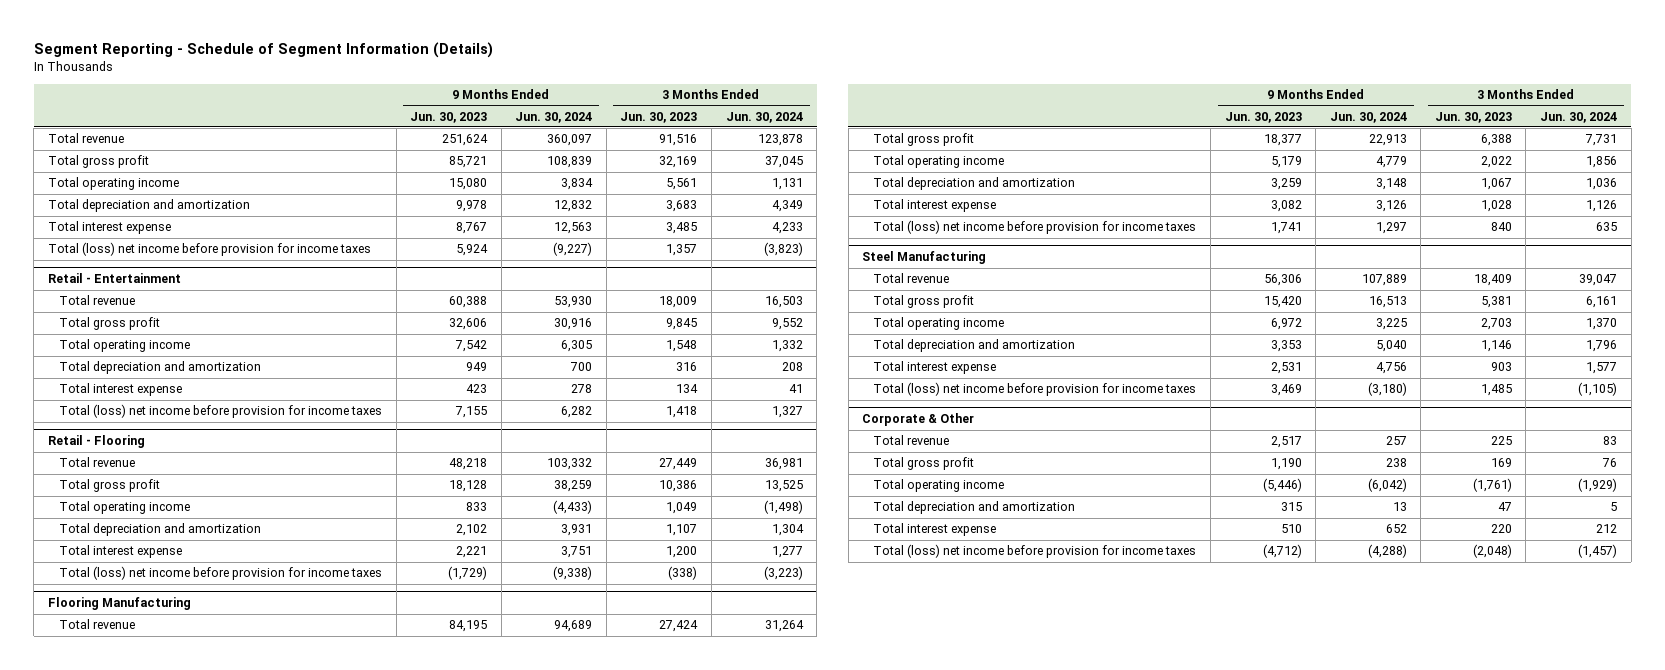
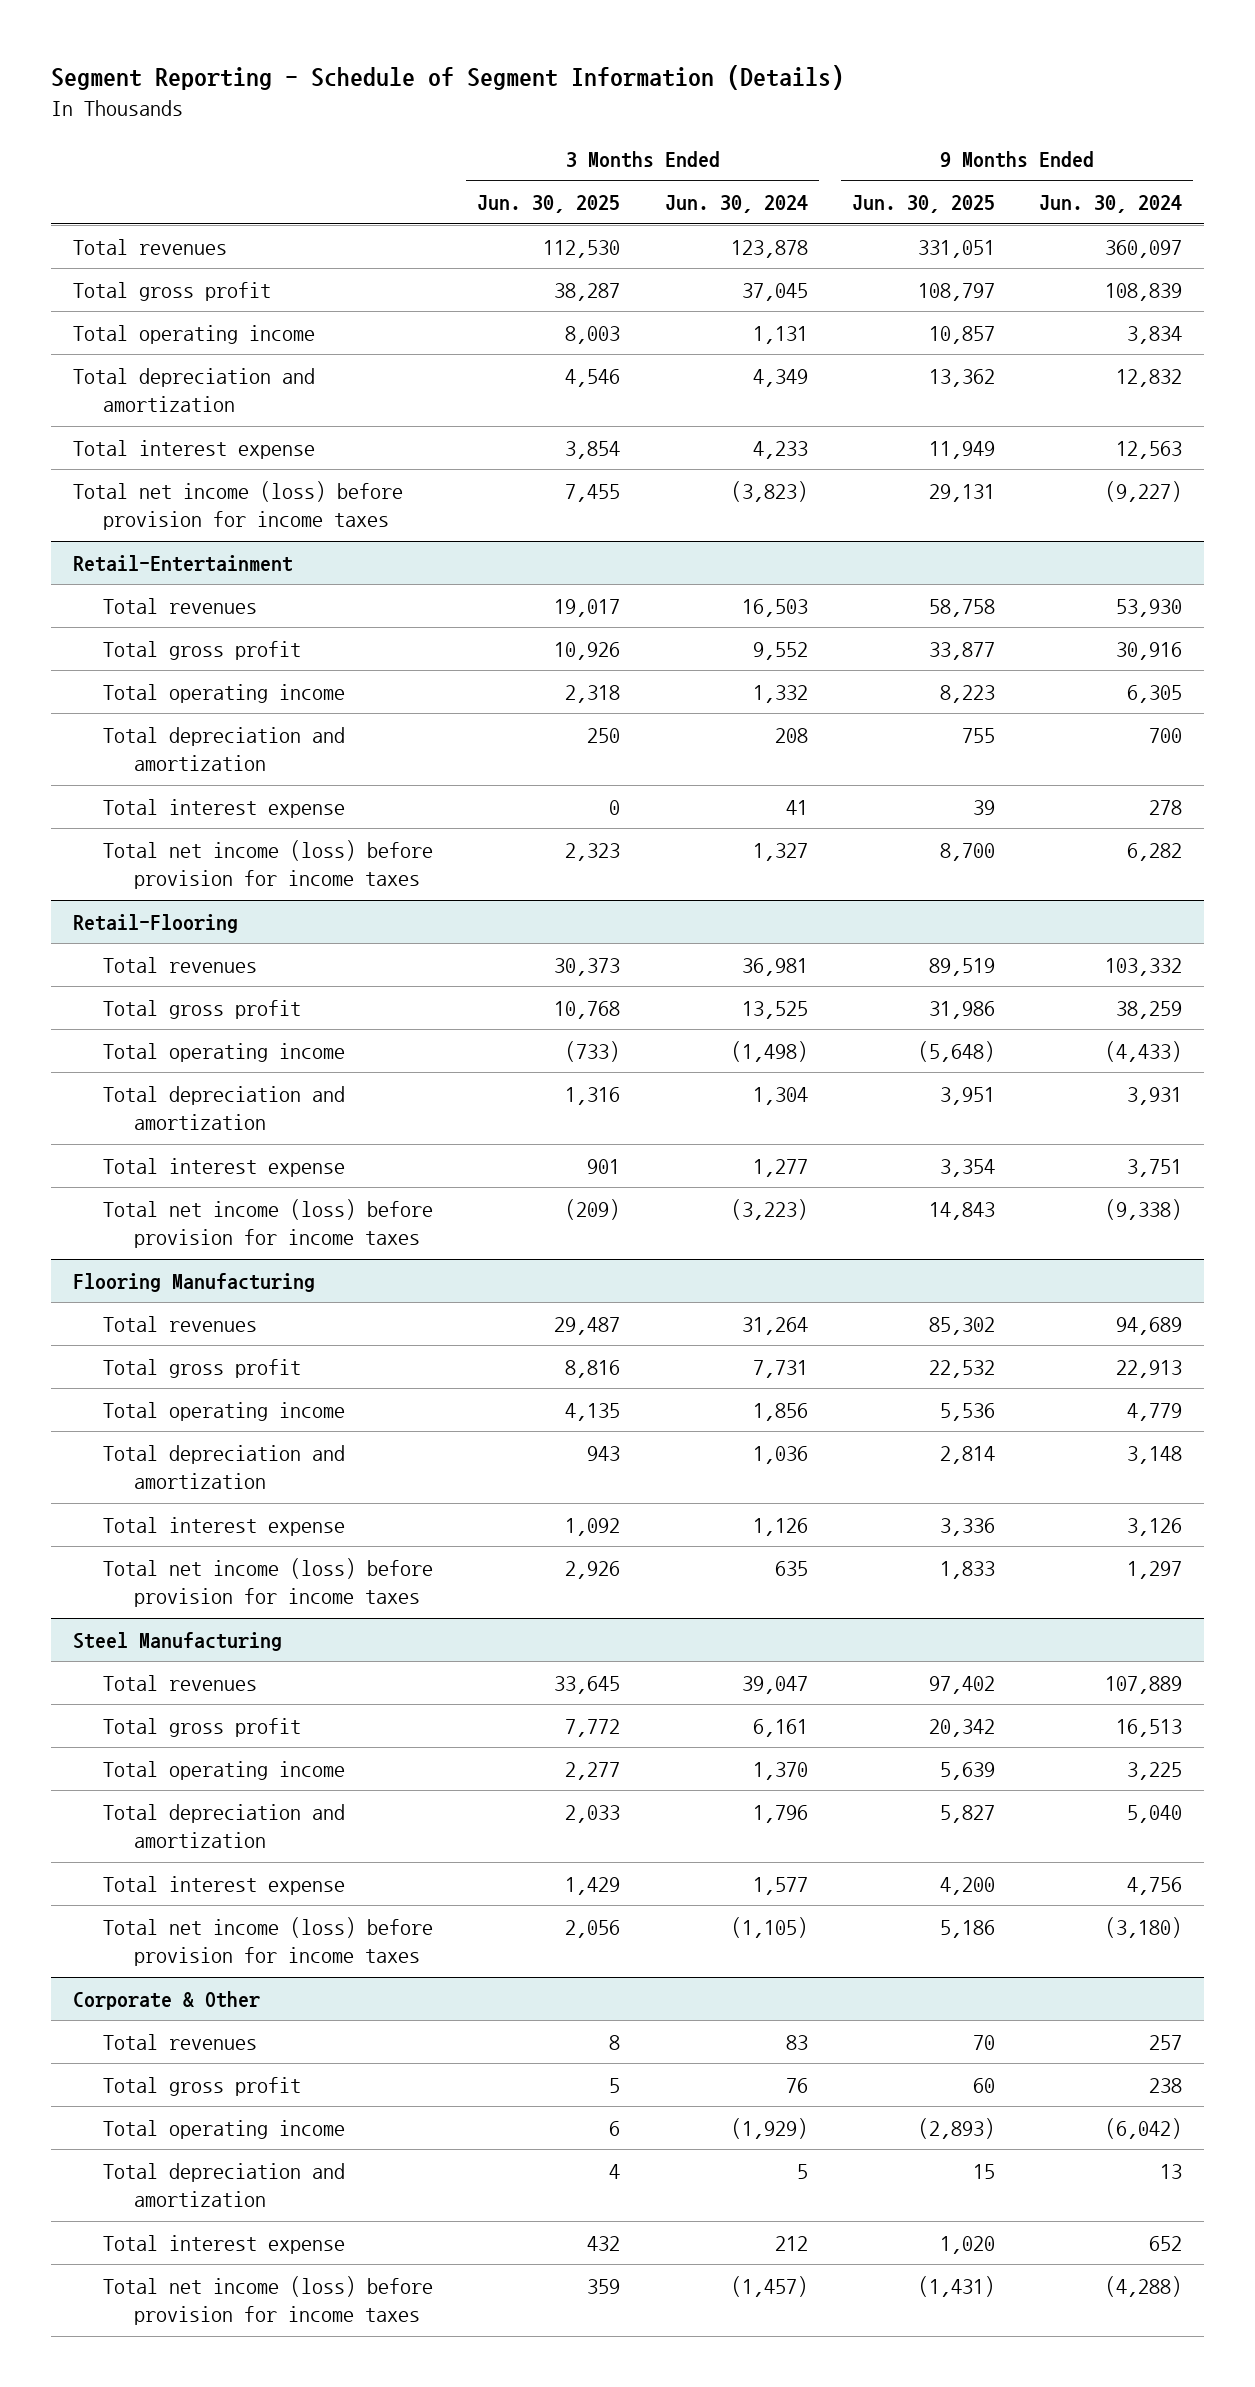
[410,111,488,123] Jun. 30, 2023 -> none
[620,111,698,123] Jun. 30, 2023 -> none
none -> [477,195,621,214] Jun. 30, 2025
none -> [851,195,995,214] Jun. 30, 2025
[48,133,125,144] Total revenue -> [73,238,228,255] Total revenues
[48,242,372,257] Total (loss) net income before provision for income taxes -> [73,480,404,530] Total net income (loss) before provision for income taxes
[48,273,182,284] Retail - Entertainment -> [73,554,294,572] Retail-Entertainment
[59,295,136,306] Total revenue -> [103,597,258,614] Total revenues
[59,404,383,419] Total (loss) net income before provision for income taxes -> [103,839,434,889] Total net income (loss) before provision for income taxes
[48,435,146,449] Retail - Flooring -> [73,913,239,933] Retail-Flooring
[59,457,136,468] Total revenue -> [103,956,258,973] Total revenues
[59,566,383,581] Total (loss) net income before provision for income taxes -> [103,1198,434,1248] Total net income (loss) before provision for income taxes
[59,619,136,630] Total revenue -> [103,1315,258,1332] Total revenues
[873,220,1197,235] Total (loss) net income before provision for income taxes -> [103,1557,434,1607] Total net income (loss) before provision for income taxes
[873,273,950,284] Total revenue -> [103,1674,258,1691] Total revenues
[873,382,1197,397] Total (loss) net income before provision for income taxes -> [103,1916,434,1966] Total net income (loss) before provision for income taxes
[873,435,950,446] Total revenue -> [103,2033,258,2050] Total revenues
[873,544,1197,559] Total (loss) net income before provision for income taxes -> [103,2275,434,2325] Total net income (loss) before provision for income taxes

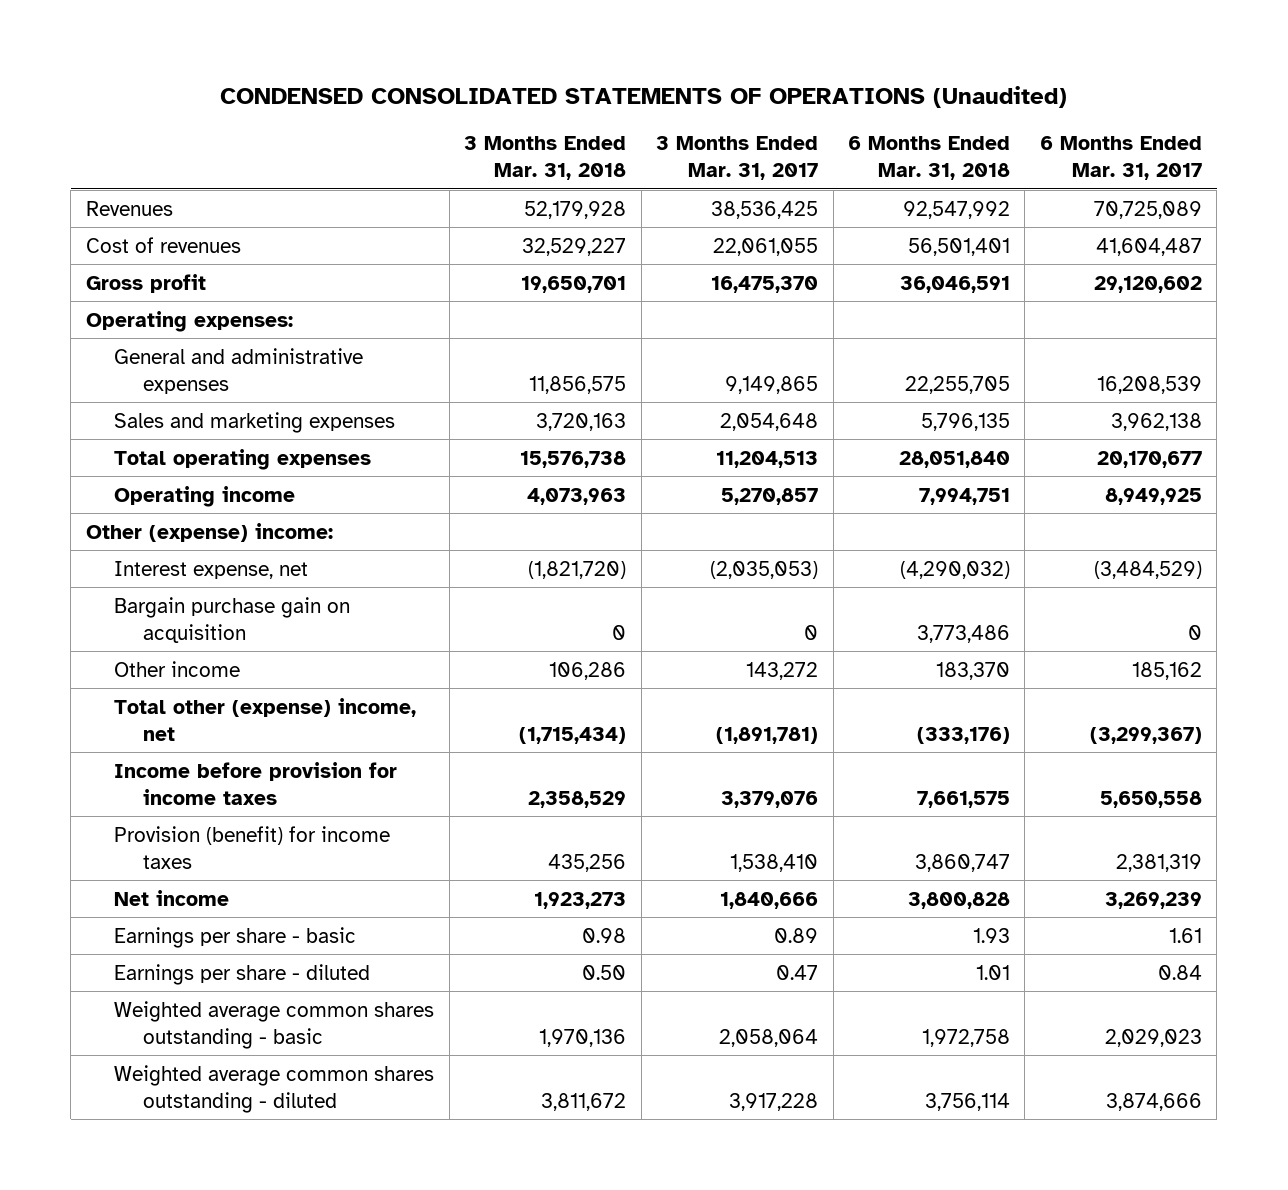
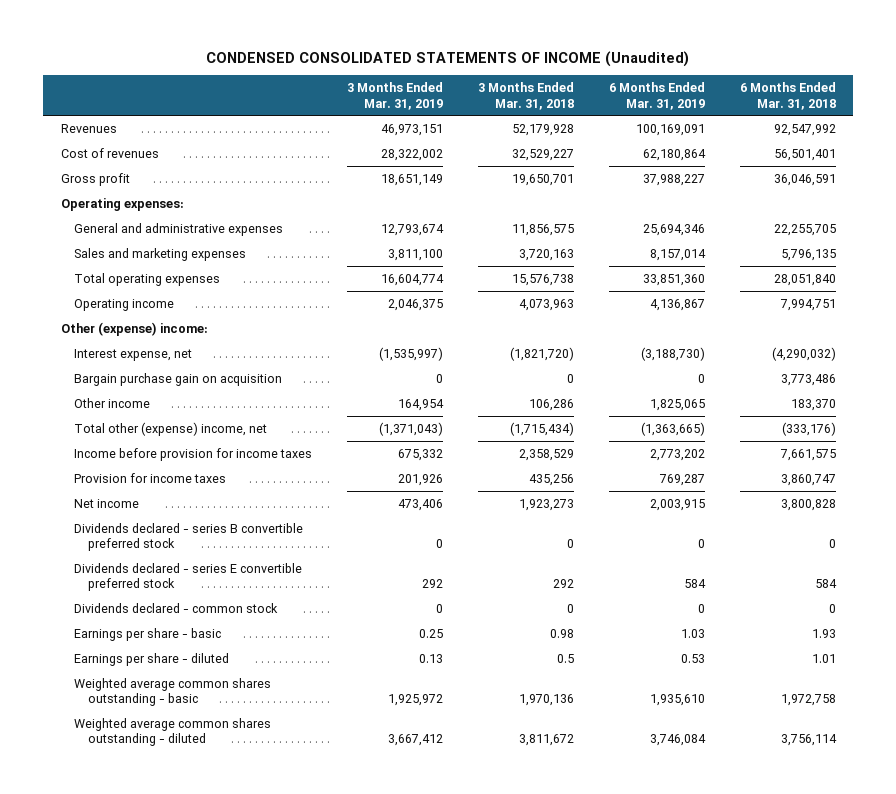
[219,85,1067,108] CONDENSED CONSOLIDATED STATEMENTS OF OPERATIONS (Unaudited) -> [206,50,690,67] CONDENSED CONSOLIDATED STATEMENTS OF INCOME (Unaudited)
[656,136,819,181] 3 Months Ended Mar. 31, 2017 -> none
[1039,136,1202,181] 6 Months Ended Mar. 31, 2017 -> none
none -> [347,82,444,110] 3 Months Ended Mar. 31, 2019
none -> [608,82,705,110] 6 Months Ended Mar. 31, 2019
[114,825,391,869] Provision (benefit) for income taxes -> [74,472,227,483] Provision for income taxes
none -> [74,522,304,552] Dividends declared - series B convertible preferred stock
none -> [74,562,303,592] Dividends declared - series E convertible preferred stock
none -> [74,602,279,613] Dividends declared - common stock
[582,964,627,980] 0.50 -> [556,653,574,663] 0.5

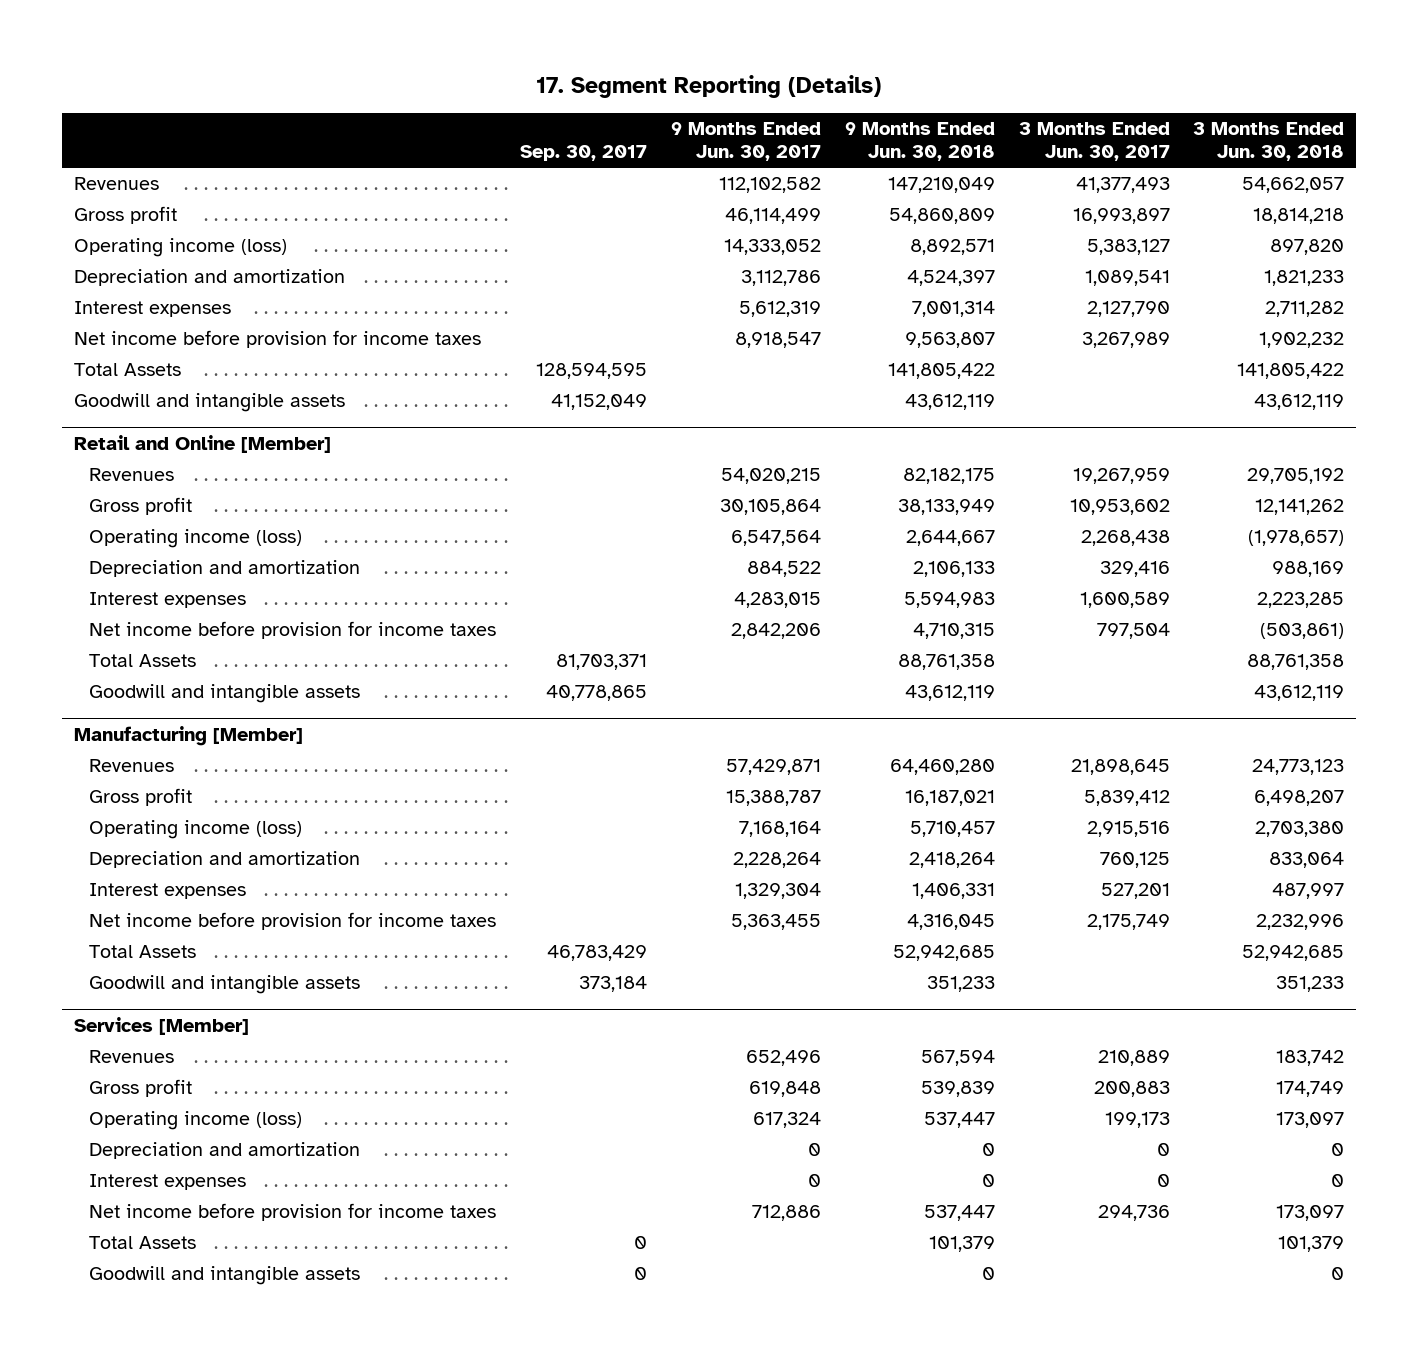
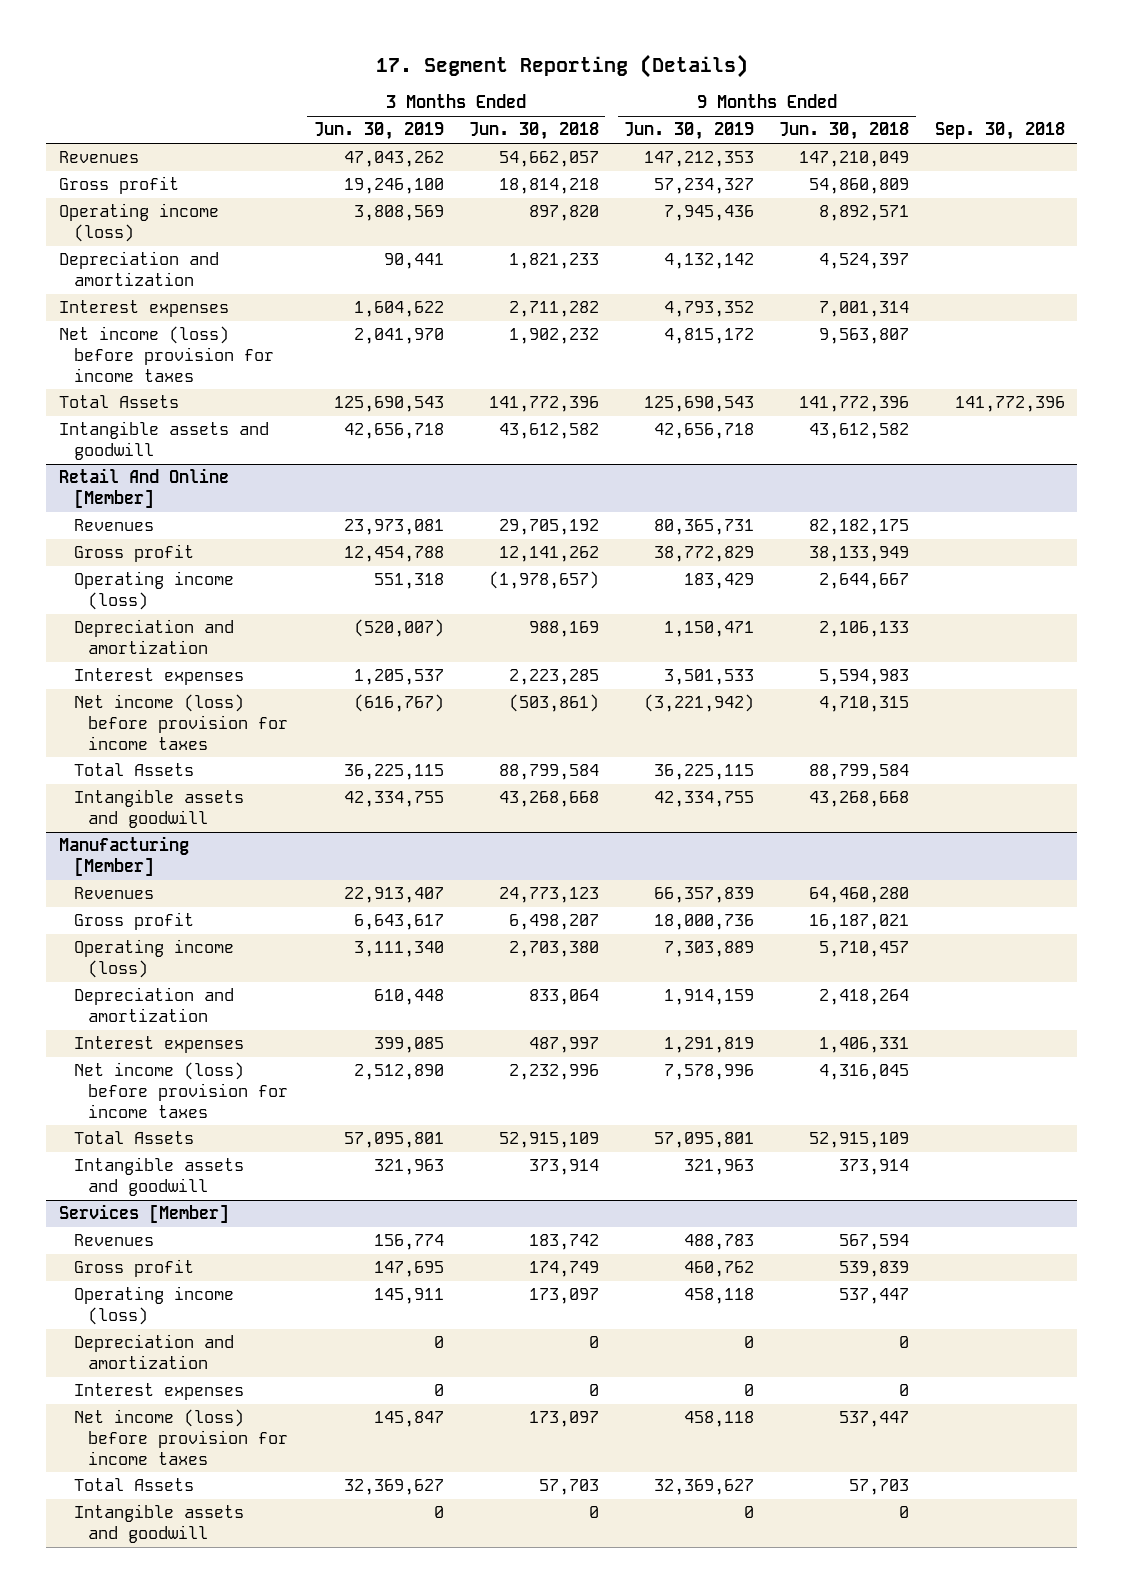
[519,145,647,162] Sep. 30, 2017 -> none
[670,121,821,162] 9 Months Ended Jun. 30, 2017 -> none
[1018,121,1170,162] 3 Months Ended Jun. 30, 2017 -> none
none -> [313,122,444,141] Jun. 30, 2019
none -> [624,122,755,141] Jun. 30, 2019
none -> [934,122,1065,141] Sep. 30, 2018
[74,330,482,349] Net income before provision for income taxes -> [58,326,274,382] Net income (loss) before provision for income taxes
[887,363,995,380] 141,805,422 -> [799,396,910,413] 141,772,396
[1237,363,1345,380] 141,805,422 -> [488,396,599,413] 141,772,396
[74,393,346,413] Goodwill and intangible assets -> [58,421,269,461] Intangible assets and goodwill
[904,394,995,411] 43,612,119 -> [809,423,910,440] 43,612,582
[1254,394,1345,411] 43,612,119 -> [498,423,599,440] 43,612,582
[74,434,332,453] Retail and Online [Member] -> [58,468,229,509] Retail And Online [Member]
[88,621,496,640] Net income before provision for income taxes -> [73,694,289,750] Net income (loss) before provision for income taxes
[897,654,995,671] 88,761,358 -> [809,764,910,781] 88,799,584
[1247,654,1345,671] 88,761,358 -> [498,764,599,781] 88,799,584
[88,684,360,704] Goodwill and intangible assets -> [73,789,244,829] Intangible assets and goodwill
[904,685,995,702] 43,612,119 -> [809,791,910,808] 43,268,668
[1254,685,1345,702] 43,612,119 -> [498,791,599,808] 43,268,668
[88,912,496,931] Net income before provision for income taxes -> [73,1062,289,1118] Net income (loss) before provision for income taxes
[892,945,995,962] 52,942,685 -> [809,1132,910,1149] 52,915,109
[1242,945,1345,962] 52,942,685 -> [498,1132,599,1149] 52,915,109
[88,975,360,995] Goodwill and intangible assets -> [73,1157,244,1197] Intangible assets and goodwill
[926,976,995,993] 351,233 -> [839,1159,910,1176] 373,914
[1276,976,1345,993] 351,233 -> [528,1159,599,1176] 373,914
[88,1203,496,1222] Net income before provision for income taxes -> [73,1409,289,1465] Net income (loss) before provision for income taxes
[928,1236,995,1253] 101,379 -> [849,1479,910,1496] 57,703
[1278,1236,1345,1253] 101,379 -> [538,1479,599,1496] 57,703
[88,1266,360,1286] Goodwill and intangible assets -> [73,1504,244,1544] Intangible assets and goodwill

